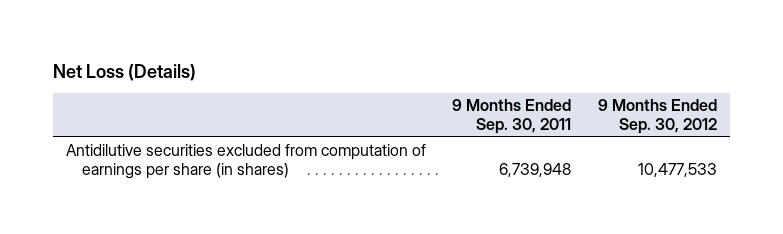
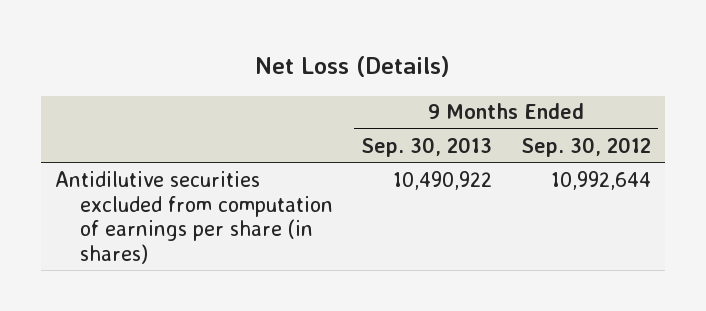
[452,99,572,135] 9 Months Ended Sep. 30, 2011 -> none
none -> [361,136,493,157] Sep. 30, 2013
[637,162,717,177] 10,477,533 -> [550,170,651,190] 10,992,644

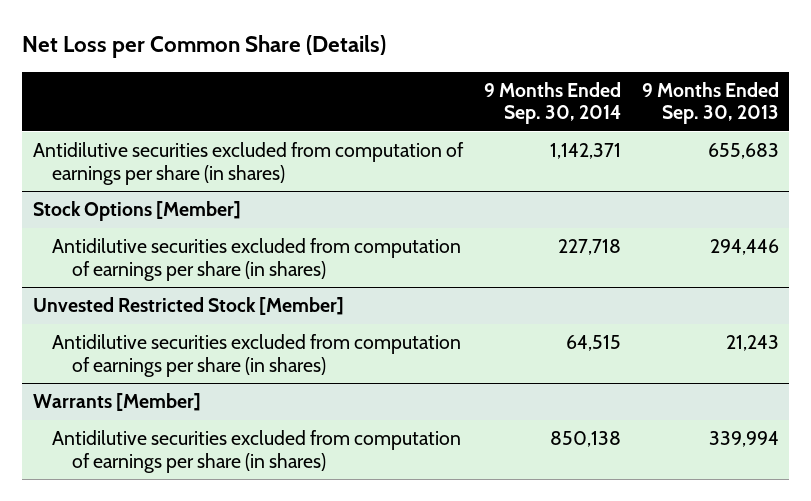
[254,56,450,78] Net Loss (Details) -> [22,35,387,59] Net Loss per Common Share (Details)
[520,136,651,157] Sep. 30, 2012 -> none
none -> [483,81,621,125] 9 Months Ended Sep. 30, 2014
[393,170,493,190] 10,490,922 -> [707,143,779,160] 655,683
none -> [32,201,241,222] Stock Options [Member]
none -> [52,238,462,281] Antidilutive securities excluded from computation of earnings per share (in shares)
none -> [32,297,344,316] Unvested Restricted Stock [Member]
none -> [52,334,462,377] Antidilutive securities excluded from computation of earnings per share (in shares)
none -> [32,393,201,412] Warrants [Member]
none -> [52,430,462,473] Antidilutive securities excluded from computation of earnings per share (in shares)

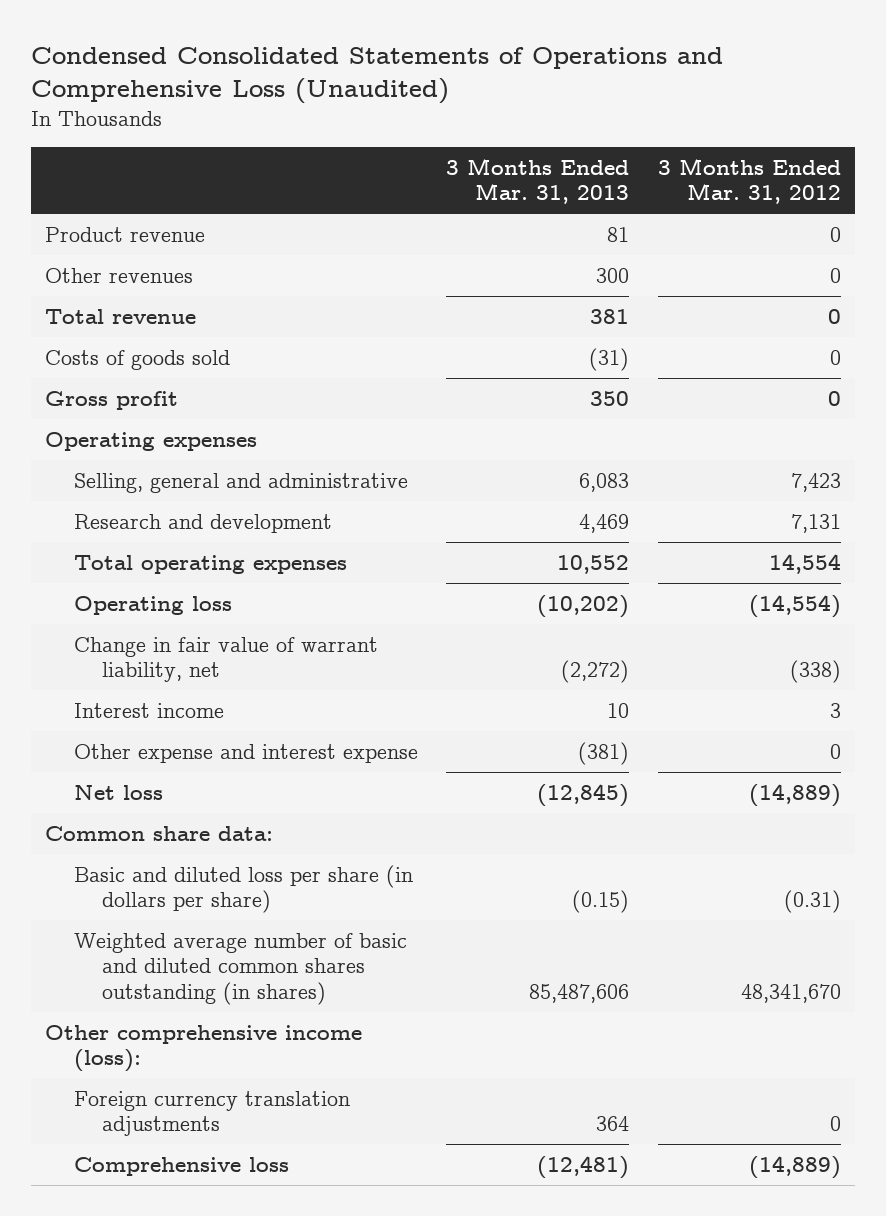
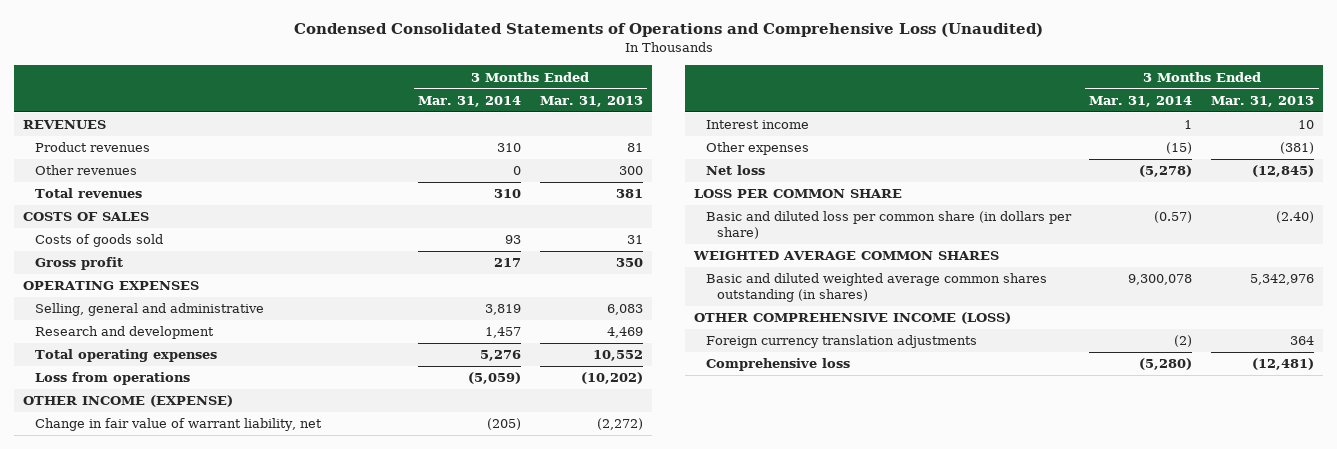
[657,157,841,205] 3 Months Ended Mar. 31, 2012 -> none
none -> [418,96,522,108] Mar. 31, 2014
none -> [23,120,107,130] REVENUES
[44,226,205,242] Product revenue -> [34,142,150,153] Product revenues
[44,308,196,324] Total revenue -> [34,188,142,199] Total revenues
none -> [23,212,150,222] COSTS OF SALES
[589,347,630,371] (31) -> [626,235,643,245] 31
[44,431,257,451] Operating expenses -> [23,281,200,291] OPERATING EXPENSES
[73,595,232,615] Operating loss -> [34,372,190,386] Loss from operations
none -> [23,395,234,408] OTHER INCOME (EXPENSE)
[73,743,418,763] Other expense and interest expense -> [705,142,809,156] Other expenses
[44,825,273,841] Common share data: -> [694,189,903,199] LOSS PER COMMON SHARE
[73,864,413,914] Basic and diluted loss per share (in dollars per share) -> [705,211,1072,239] Basic and diluted loss per common share (in dollars per share)
[572,890,630,914] (0.15) -> [1275,211,1314,224] (2.40)
none -> [693,251,1000,261] WEIGHTED AVERAGE COMMON SHARES
[73,932,407,1005] Weighted average number of basic and diluted common shares outstanding (in shares) -> [705,273,1047,302] Basic and diluted weighted average common shares outstanding (in shares)
[529,983,630,1003] 85,487,606 -> [1249,274,1314,286] 5,342,976
[44,1024,362,1073] Other comprehensive income (loss): -> [694,312,1012,325] OTHER COMPREHENSIVE INCOME (LOSS)

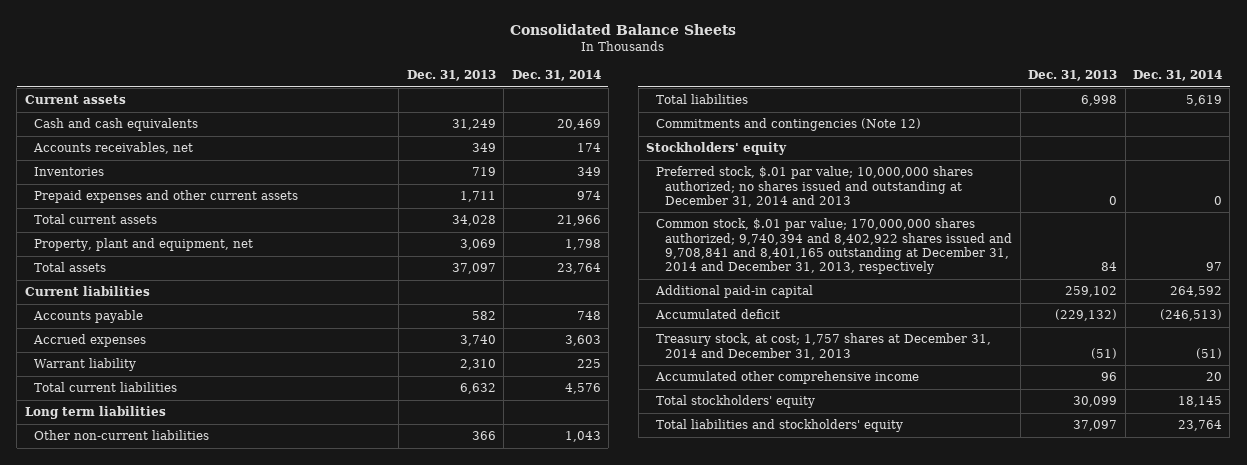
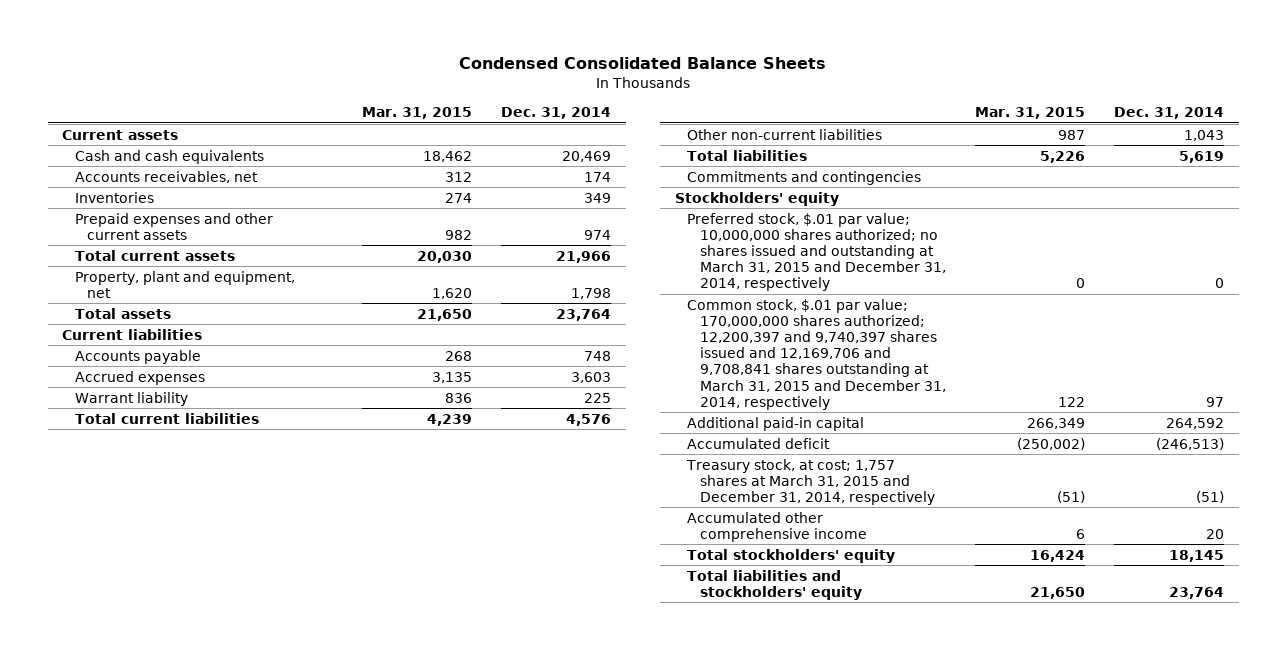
[510,24,737,36] Consolidated Balance Sheets -> [459,57,827,70] Condensed Consolidated Balance Sheets
[406,70,496,82] Dec. 31, 2013 -> none
none -> [362,107,473,120] Mar. 31, 2015
[24,406,166,420] Long term liabilities -> none
[655,118,921,132] Commitments and contingencies (Note 12) -> [687,170,922,185] Commitments and contingencies
[655,166,973,207] Preferred stock, $.01 par value; 10,000,000 shares authorized; no shares issued and outstanding at December 31, 2014 and 2013 -> [687,212,946,292] Preferred stock, $.01 par value; 10,000,000 shares authorized; no shares issued and outstanding at March 31, 2015 and December 31, 2014, respectively
[655,218,1013,275] Common stock, $.01 par value; 170,000,000 shares authorized; 9,740,394 and 8,402,922 shares issued and 9,708,841 and 8,401,165 outstanding at December 31, 2014 and December 31, 2013, respectively -> [687,298,946,410] Common stock, $.01 par value; 170,000,000 shares authorized; 12,200,397 and 9,740,397 shares issued and 12,169,706 and 9,708,841 shares outstanding at March 31, 2015 and December 31, 2014, respectively
[655,333,991,360] Treasury stock, at cost; 1,757 shares at December 31, 2014 and December 31, 2013 -> [686,458,935,505] Treasury stock, at cost; 1,757 shares at March 31, 2015 and December 31, 2014, respectively

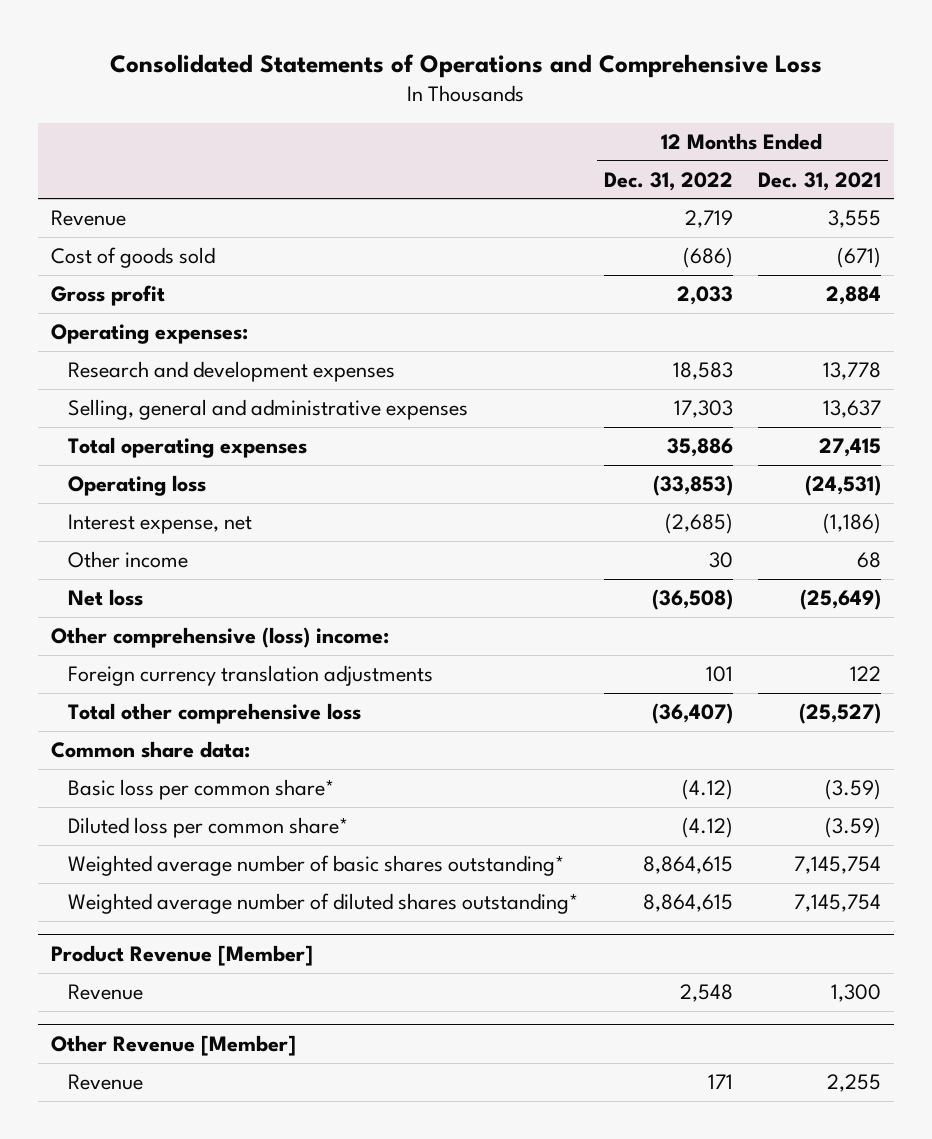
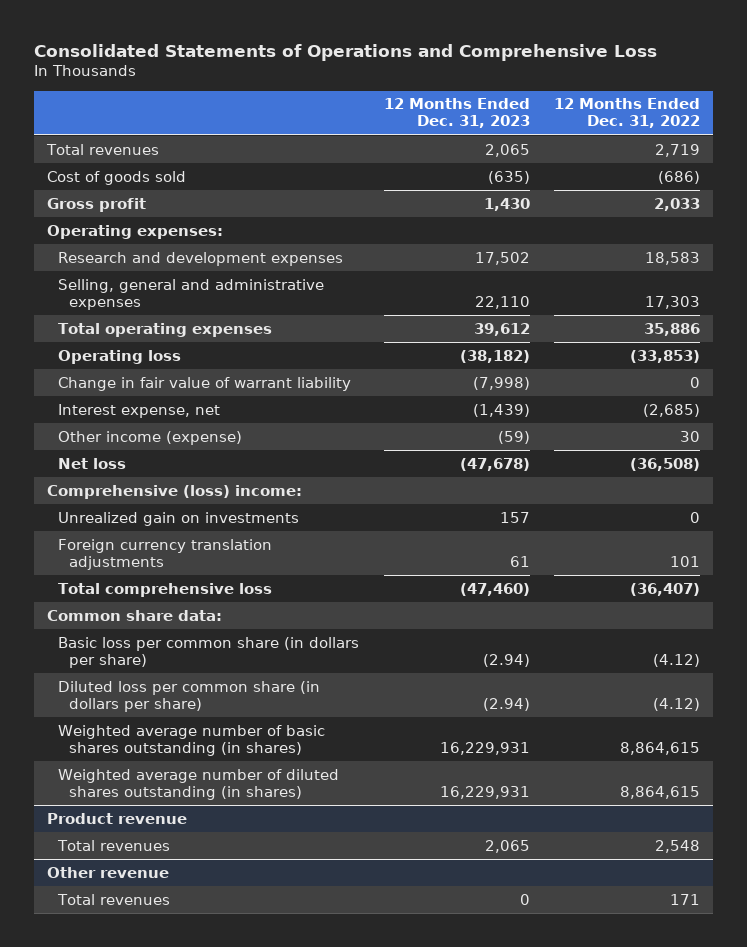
[758,171,882,191] Dec. 31, 2021 -> none
none -> [383,98,530,129] 12 Months Ended Dec. 31, 2023
[50,210,126,227] Revenue -> [45,143,159,155] Total revenues
none -> [57,376,351,391] Change in fair value of warrant liability
[67,551,188,569] Other income -> [57,430,242,445] Other income (expense)
[50,627,389,649] Other comprehensive (loss) income: -> [46,484,302,499] Comprehensive (loss) income:
none -> [57,511,299,526] Unrealized gain on investments
[67,703,361,725] Total other comprehensive loss -> [57,582,272,597] Total comprehensive loss
[67,779,334,801] Basic loss per common share* -> [57,636,359,668] Basic loss per common share (in dollars per share)
[67,817,348,839] Diluted loss per common share* -> [57,680,320,712] Diluted loss per common share (in dollars per share)
[67,855,564,877] Weighted average number of basic shares outstanding* -> [57,724,325,756] Weighted average number of basic shares outstanding (in shares)
[67,893,578,915] Weighted average number of diluted shares outstanding* -> [57,768,339,800] Weighted average number of diluted shares outstanding (in shares)
[50,944,313,966] Product Revenue [Member] -> [46,812,187,824] Product revenue
[67,984,143,1001] Revenue -> [56,839,170,851] Total revenues
[50,1034,296,1056] Other Revenue [Member] -> [46,866,169,878] Other revenue
[67,1074,143,1091] Revenue -> [56,893,170,905] Total revenues

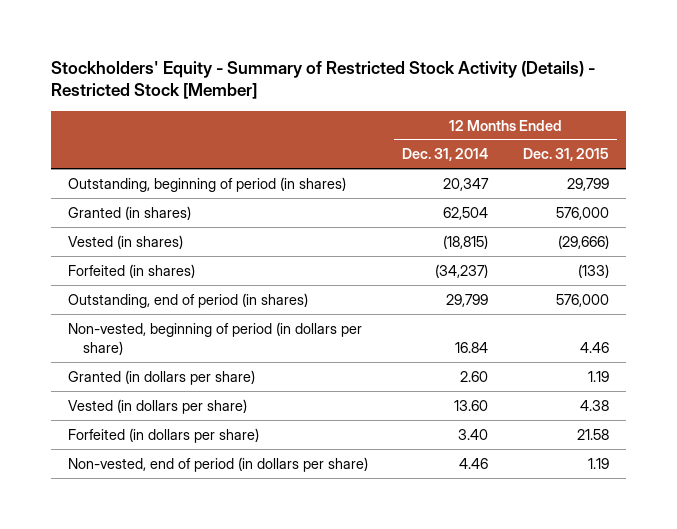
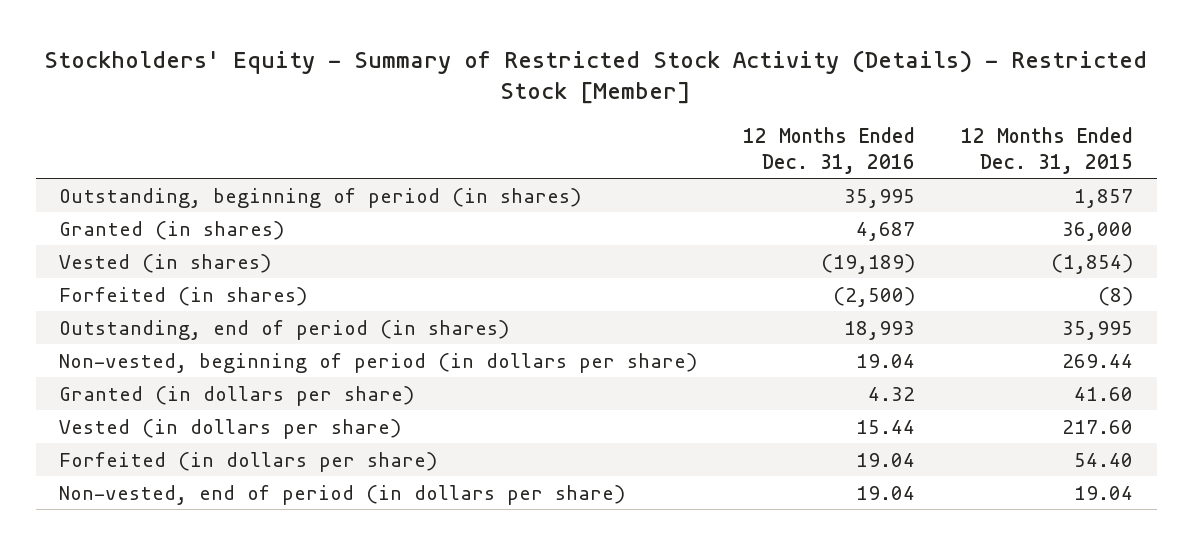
[402,148,489,162] Dec. 31, 2014 -> none
none -> [743,126,916,174] 12 Months Ended Dec. 31, 2016
[566,177,609,191] 29,799 -> [1074,188,1134,208] 1,857
[555,206,609,220] 576,000 -> [1062,221,1134,241] 36,000
[557,234,609,249] (29,666) -> [1051,253,1134,274] (1,854)
[577,263,609,278] (133) -> [1098,286,1134,306] (8)
[555,293,609,307] 576,000 -> [1062,320,1134,340] 35,995
[579,341,609,353] 4.46 -> [1062,353,1134,368] 269.44
[587,370,609,382] 1.19 -> [1074,386,1134,401] 41.60
[579,399,609,411] 4.38 -> [1062,419,1134,434] 217.60
[576,428,609,440] 21.58 -> [1074,452,1134,467] 54.40
[587,457,609,469] 1.19 -> [1074,485,1134,500] 19.04

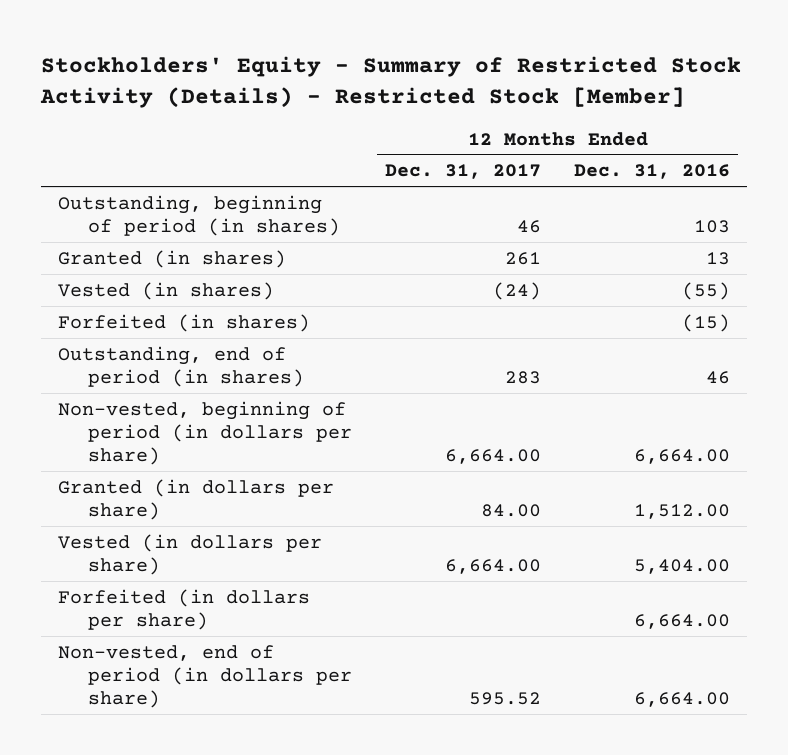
[961,126,1134,174] 12 Months Ended Dec. 31, 2015 -> none
none -> [385,164,542,180] Dec. 31, 2017
[844,188,916,208] 35,995 -> [694,219,731,233] 103
[856,221,916,241] 4,687 -> [706,251,731,265] 13
[821,253,916,274] (19,189) -> [682,281,731,300] (55)
[833,286,916,307] (2,500) -> [682,313,731,332] (15)
[844,320,916,340] 18,993 -> [706,370,731,384] 46
[856,353,916,368] 19.04 -> [634,448,731,464] 6,664.00
[868,386,916,401] 4.32 -> [634,503,731,519] 1,512.00
[856,419,916,434] 15.44 -> [634,558,731,574] 5,404.00
[856,452,916,467] 19.04 -> [634,613,731,629] 6,664.00
[856,485,916,500] 19.04 -> [634,691,731,707] 6,664.00

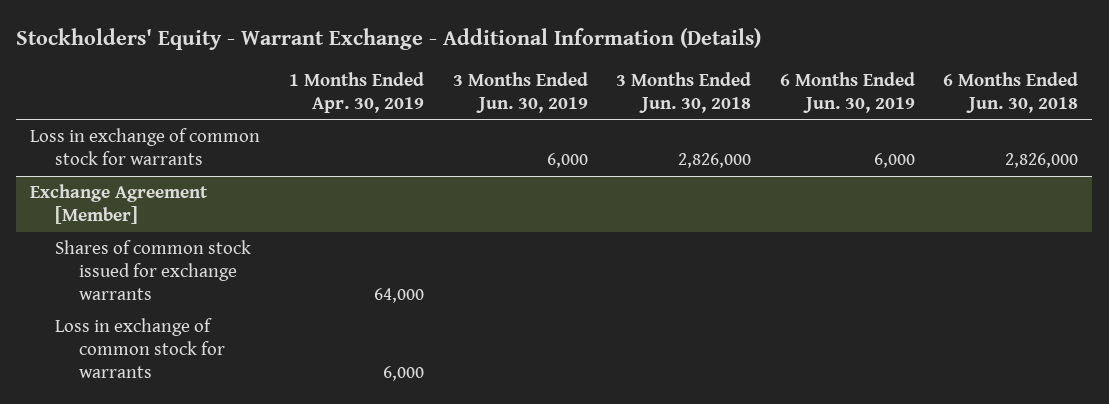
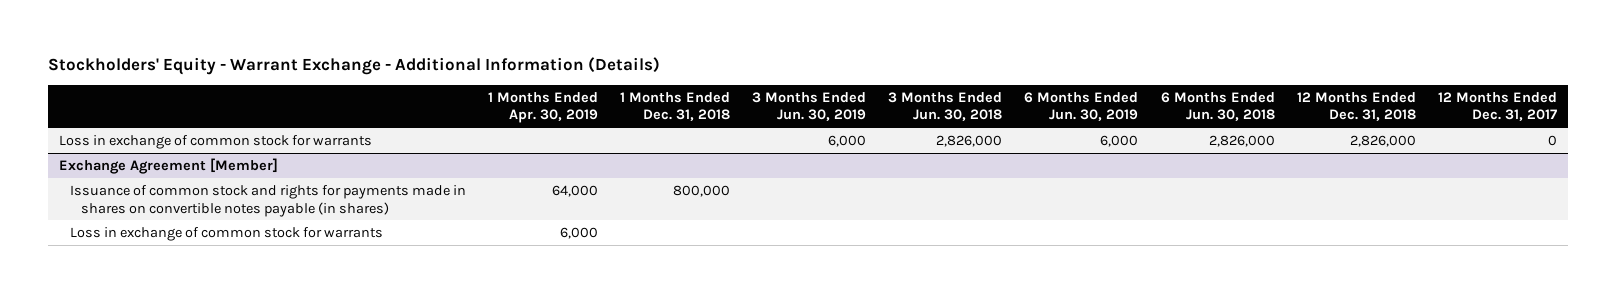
none -> [619,91,730,122] 1 Months Ended Dec. 31, 2018
none -> [1296,91,1416,122] 12 Months Ended Dec. 31, 2018
none -> [1437,91,1557,122] 12 Months Ended Dec. 31, 2017
[54,240,251,300] Shares of common stock issued for exchange warrants -> [69,184,466,217] Issuance of common stock and rights for payments made in shares on convertible notes payable (in shares)

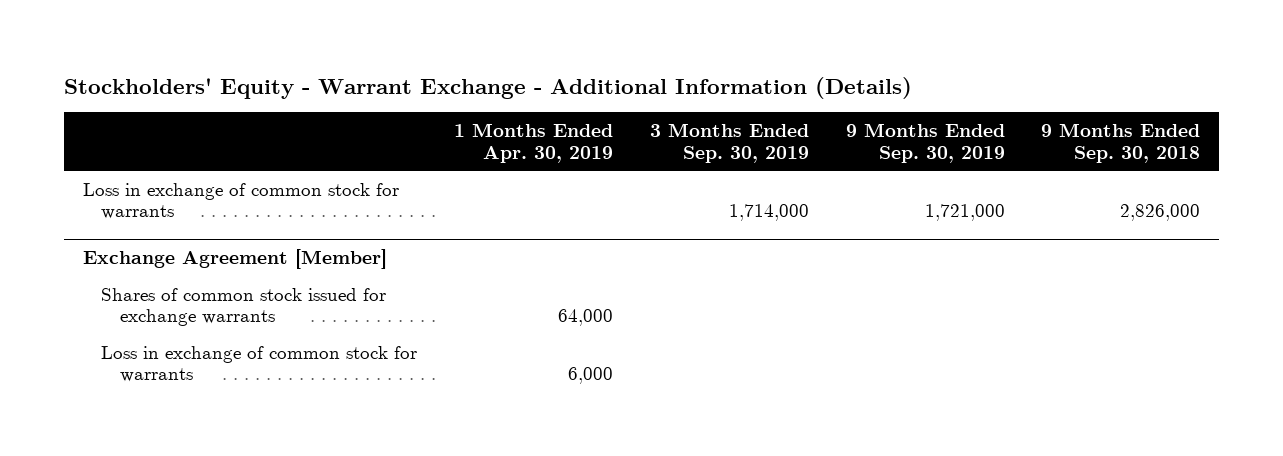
[619,91,730,122] 1 Months Ended Dec. 31, 2018 -> none
[752,91,867,122] 3 Months Ended Jun. 30, 2019 -> none
[888,91,1003,122] 3 Months Ended Jun. 30, 2018 -> none
[1024,91,1139,122] 6 Months Ended Jun. 30, 2019 -> none
[1160,91,1275,122] 6 Months Ended Jun. 30, 2018 -> none
[1296,91,1416,122] 12 Months Ended Dec. 31, 2018 -> none
[1437,91,1557,122] 12 Months Ended Dec. 31, 2017 -> none
none -> [649,122,809,163] 3 Months Ended Sep. 30, 2019
none -> [845,122,1005,163] 9 Months Ended Sep. 30, 2019
none -> [1041,122,1201,163] 9 Months Ended Sep. 30, 2018
[69,184,466,217] Issuance of common stock and rights for payments made in shares on convertible notes payable (in shares) -> [101,287,387,327] Shares of common stock issued for exchange warrants

